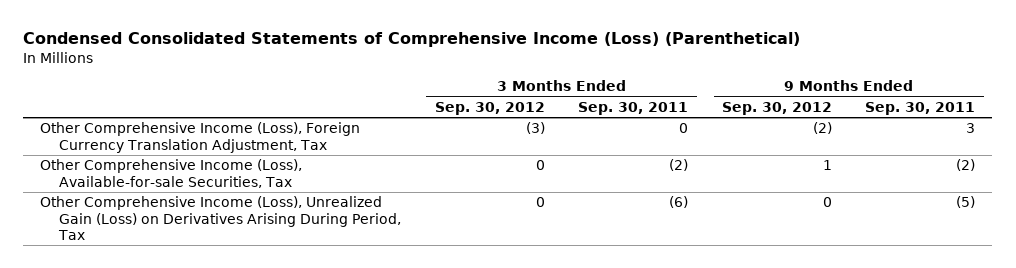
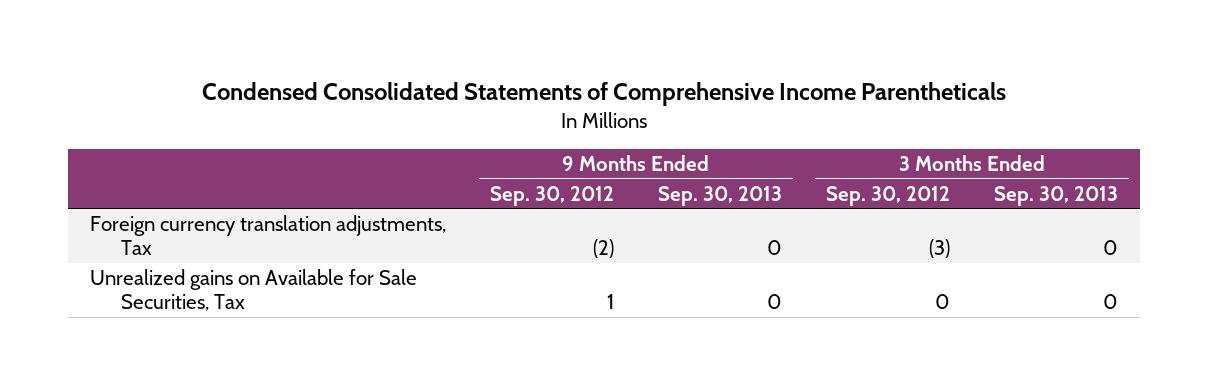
[23,32,801,48] Condensed Consolidated Statements of Comprehensive Income (Loss) (Parenthetical) -> [202,82,1007,107] Condensed Consolidated Statements of Comprehensive Income Parentheticals
[578,101,689,115] Sep. 30, 2011 -> none
[865,101,976,115] Sep. 30, 2011 -> none
none -> [658,185,783,206] Sep. 30, 2013
none -> [993,185,1118,206] Sep. 30, 2013
[40,196,402,241] Other Comprehensive Income (Loss), Unrealized Gain (Loss) on Derivatives Arising During Period, Tax -> none
[40,122,361,153] Other Comprehensive Income (Loss), Foreign Currency Translation Adjustment, Tax -> [90,215,447,256] Foreign currency translation adjustments, Tax
[40,159,303,188] Other Comprehensive Income (Loss), Available-for-sale Securities, Tax -> [90,269,418,312] Unrealized gains on Available for Sale Securities, Tax

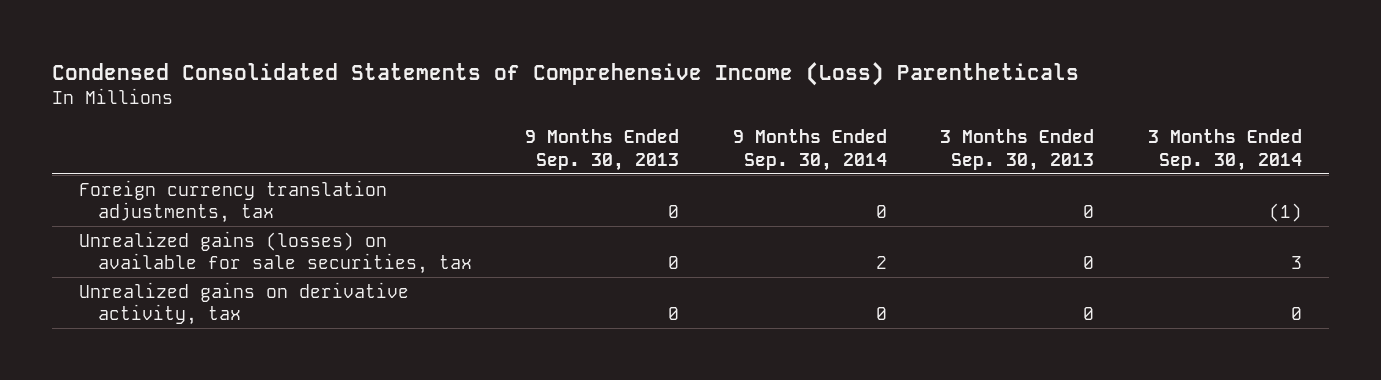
[202,82,1007,107] Condensed Consolidated Statements of Comprehensive Income Parentheticals -> [52,62,1080,87] Condensed Consolidated Statements of Comprehensive Income (Loss) Parentheticals
[490,185,615,206] Sep. 30, 2012 -> none
[826,185,951,206] Sep. 30, 2012 -> none
none -> [732,128,887,171] 9 Months Ended Sep. 30, 2014
none -> [1147,128,1302,171] 3 Months Ended Sep. 30, 2014
[90,215,447,256] Foreign currency translation adjustments, Tax -> [79,179,388,224] Foreign currency translation adjustments, tax
[90,269,418,312] Unrealized gains on Available for Sale Securities, Tax -> [79,230,472,275] Unrealized gains (losses) on available for sale securities, tax
none -> [79,281,410,326] Unrealized gains on derivative activity, tax

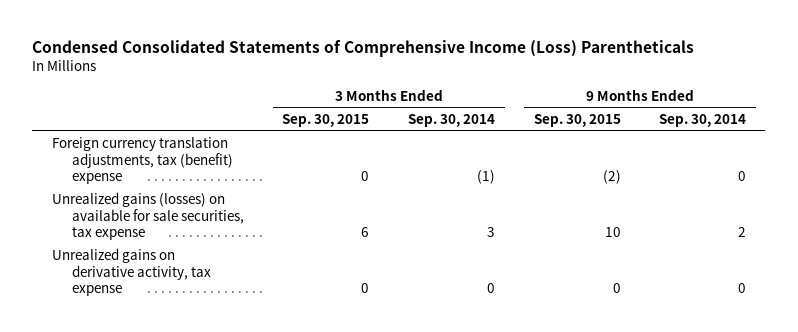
[525,128,680,171] 9 Months Ended Sep. 30, 2013 -> none
[940,128,1095,171] 3 Months Ended Sep. 30, 2013 -> none
none -> [282,113,370,127] Sep. 30, 2015
none -> [533,113,621,127] Sep. 30, 2015
[79,179,388,224] Foreign currency translation adjustments, tax -> [51,137,233,185] Foreign currency translation adjustments, tax (benefit) expense
[79,230,472,275] Unrealized gains (losses) on available for sale securities, tax -> [51,192,244,241] Unrealized gains (losses) on available for sale securities, tax expense
[79,281,410,326] Unrealized gains on derivative activity, tax -> [51,248,211,297] Unrealized gains on derivative activity, tax expense

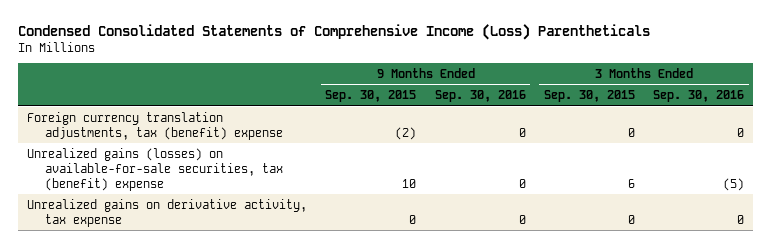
[407,113,495,127] Sep. 30, 2014 -> none
[659,113,747,127] Sep. 30, 2014 -> none
none -> [434,90,526,103] Sep. 30, 2016
none -> [653,90,745,103] Sep. 30, 2016
[51,192,244,241] Unrealized gains (losses) on available for sale securities, tax expense -> [27,147,283,191] Unrealized gains (losses) on available-for-sale securities, tax (benefit) expense

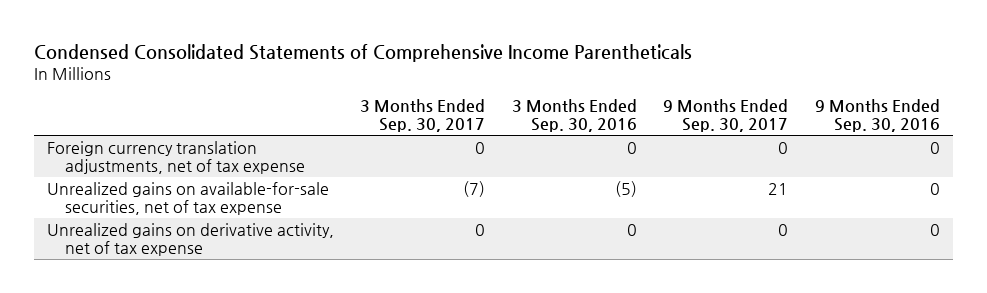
[17,23,650,40] Condensed Consolidated Statements of Comprehensive Income (Loss) Parentheticals -> [33,43,692,62] Condensed Consolidated Statements of Comprehensive Income Parentheticals
[325,90,417,103] Sep. 30, 2015 -> none
[544,90,636,103] Sep. 30, 2015 -> none
none -> [360,99,486,133] 3 Months Ended Sep. 30, 2017
none -> [663,99,789,133] 9 Months Ended Sep. 30, 2017
[27,111,283,140] Foreign currency translation adjustments, tax (benefit) expense -> [46,141,306,175] Foreign currency translation adjustments, net of tax expense
[27,147,283,191] Unrealized gains (losses) on available-for-sale securities, tax (benefit) expense -> [46,182,329,216] Unrealized gains on available-for-sale securities, net of tax expense
[27,198,308,227] Unrealized gains on derivative activity, tax expense -> [46,223,334,257] Unrealized gains on derivative activity, net of tax expense

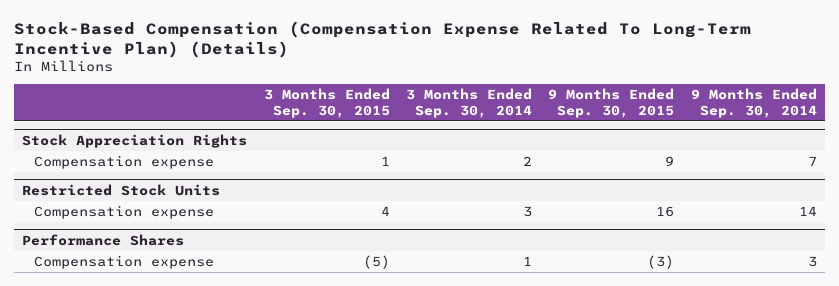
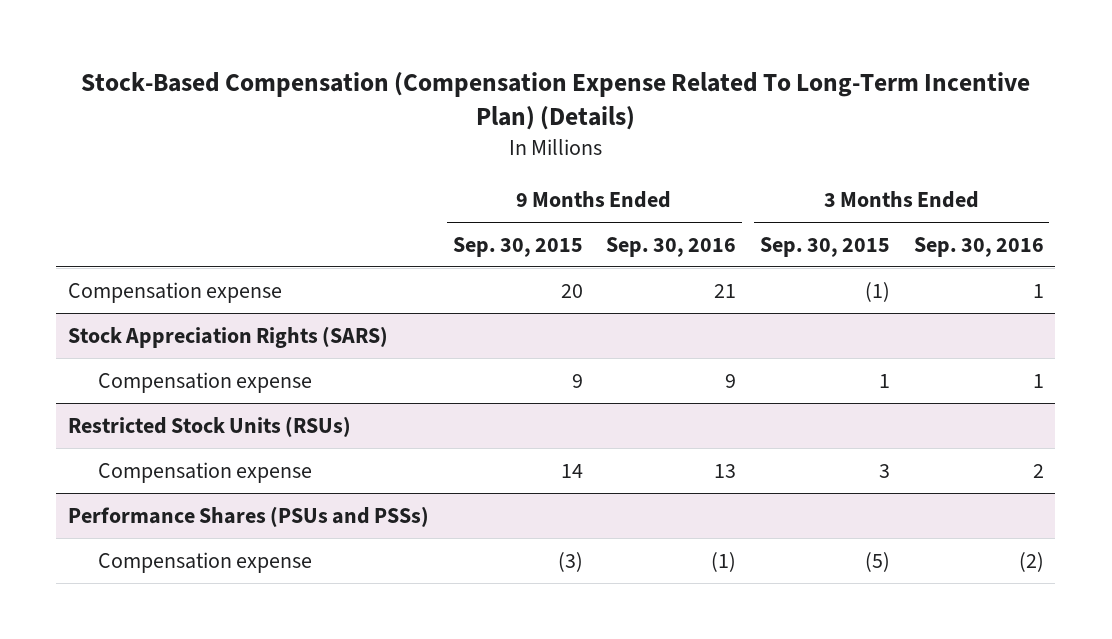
[405,88,532,119] 3 Months Ended Sep. 30, 2014 -> none
[690,88,817,119] 9 Months Ended Sep. 30, 2014 -> none
none -> [606,236,737,257] Sep. 30, 2016
none -> [913,236,1044,257] Sep. 30, 2016
none -> [68,281,283,303] Compensation expense
[22,133,248,148] Stock Appreciation Rights -> [68,325,389,348] Stock Appreciation Rights (SARS)
[22,183,221,196] Restricted Stock Units -> [68,415,352,437] Restricted Stock Units (RSUs)
[380,205,390,216] 4 -> [878,463,890,478] 3
[656,205,675,217] 16 -> [560,463,583,478] 14
[22,233,185,246] Performance Shares -> [68,505,430,527] Performance Shares (PSUs and PSSs)

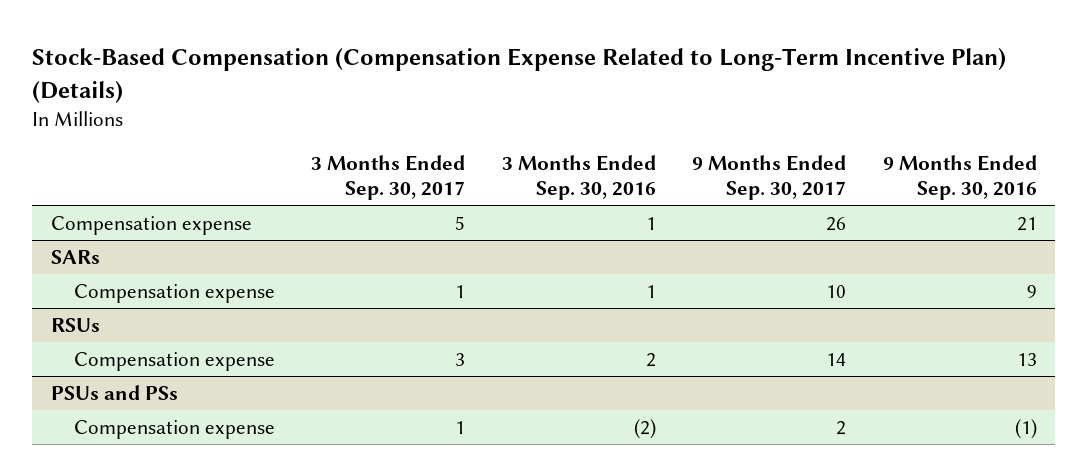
[80,71,1030,131] Stock-Based Compensation (Compensation Expense Related To Long-Term Incentive Plan) (Details) -> [32,47,1007,103] Stock-Based Compensation (Compensation Expense Related to Long-Term Incentive Plan) (Details)
[452,236,583,257] Sep. 30, 2015 -> none
[759,236,890,257] Sep. 30, 2015 -> none
none -> [311,155,466,201] 3 Months Ended Sep. 30, 2017
none -> [692,155,847,201] 9 Months Ended Sep. 30, 2017
[68,325,389,348] Stock Appreciation Rights (SARS) -> [50,249,100,264] SARs
[68,415,352,437] Restricted Stock Units (RSUs) -> [50,317,100,332] RSUs
[68,505,430,527] Performance Shares (PSUs and PSSs) -> [50,384,178,400] PSUs and PSs

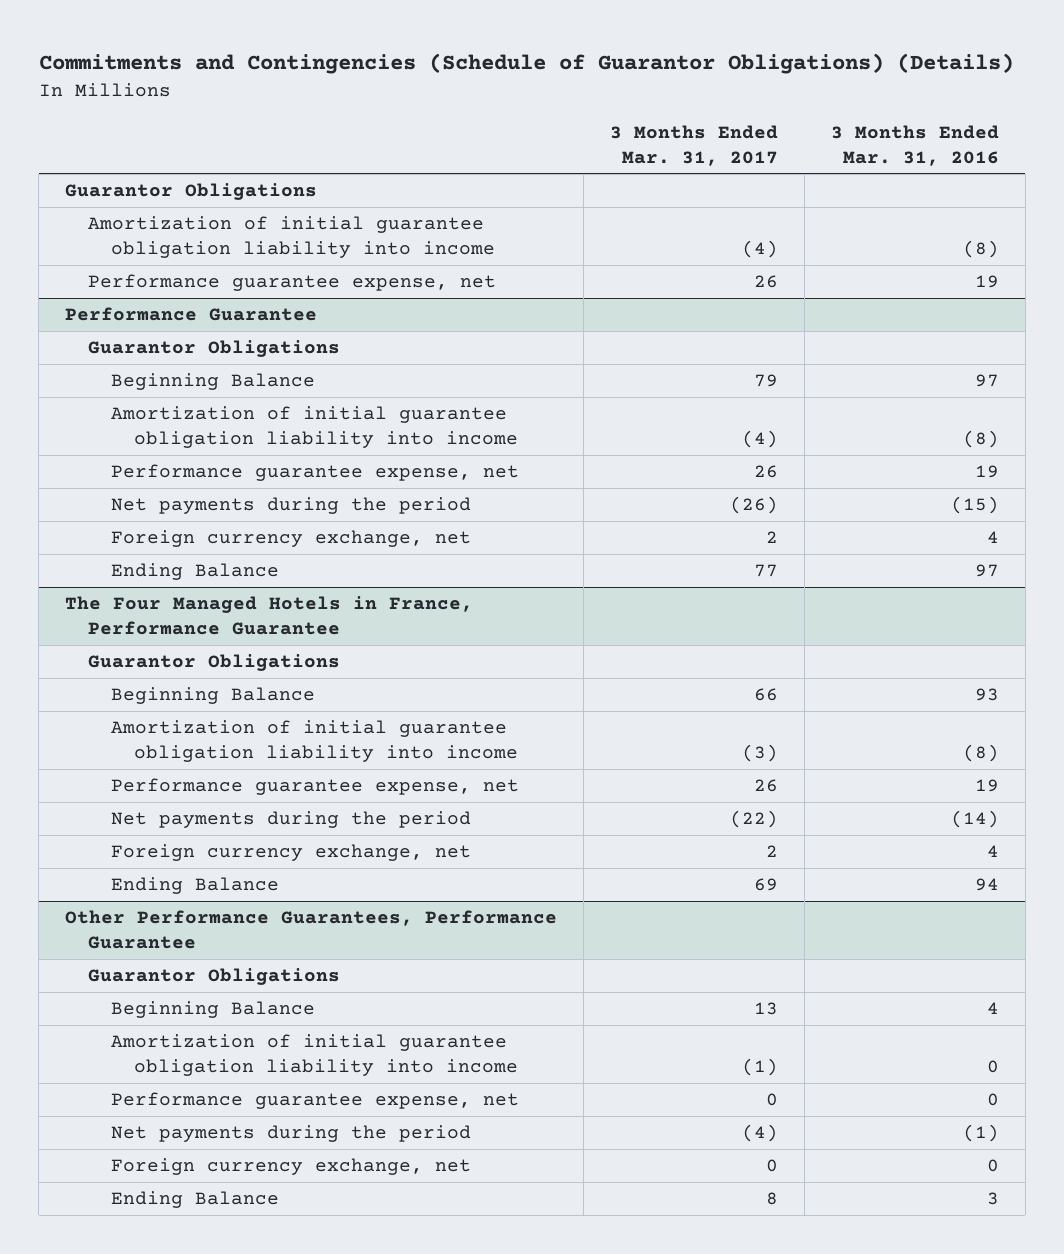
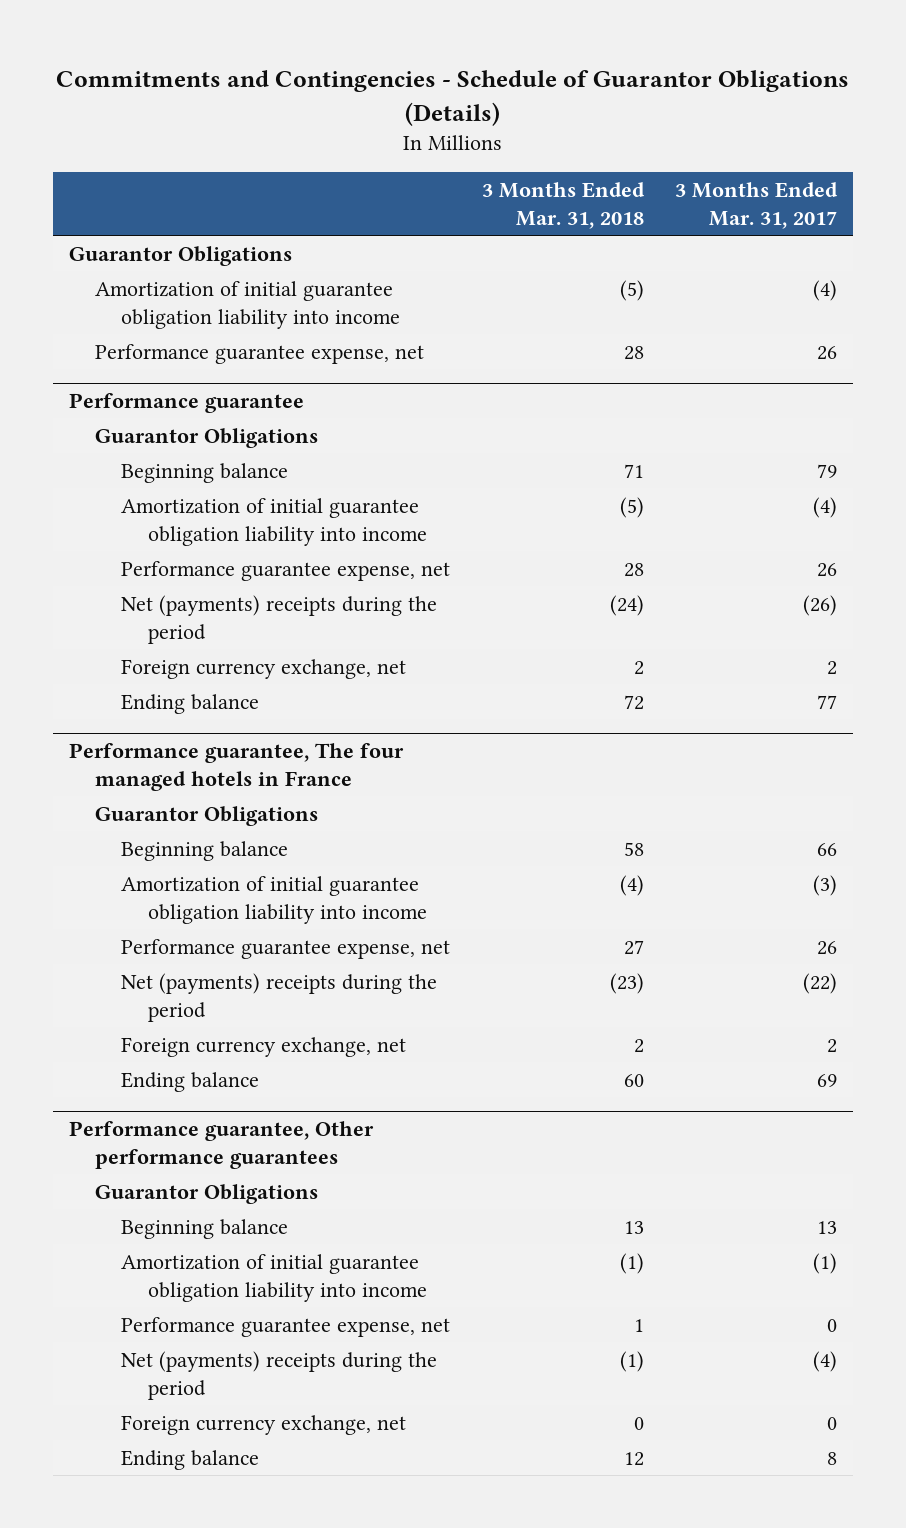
[38,53,1014,75] Commitments and Contingencies (Schedule of Guarantor Obligations) (Details) -> [55,70,849,126] Commitments and Contingencies - Schedule of Guarantor Obligations (Details)
[830,124,999,166] 3 Months Ended Mar. 31, 2016 -> none
none -> [481,181,645,229] 3 Months Ended Mar. 31, 2018
[65,306,318,321] Performance Guarantee -> [68,392,304,413] Performance guarantee
[111,372,316,390] Beginning Balance -> [121,462,289,483] Beginning balance
[111,496,472,514] Net payments during the period -> [121,594,438,644] Net (payments) receipts during the period
[111,562,280,580] Ending Balance -> [121,693,260,714] Ending balance
[65,595,474,636] The Four Managed Hotels in France, Performance Guarantee -> [68,742,404,791] Performance guarantee, The four managed hotels in France
[111,686,316,704] Beginning Balance -> [121,840,289,861] Beginning balance
[111,810,472,828] Net payments during the period -> [121,972,438,1022] Net (payments) receipts during the period
[111,876,280,894] Ending Balance -> [121,1071,260,1092] Ending balance
[65,909,558,950] Other Performance Guarantees, Performance Guarantee -> [68,1120,374,1169] Performance guarantee, Other performance guarantees
[111,1000,316,1018] Beginning Balance -> [121,1218,289,1239] Beginning balance
[111,1124,472,1142] Net payments during the period -> [121,1350,438,1400] Net (payments) receipts during the period
[111,1190,280,1208] Ending Balance -> [121,1449,260,1470] Ending balance

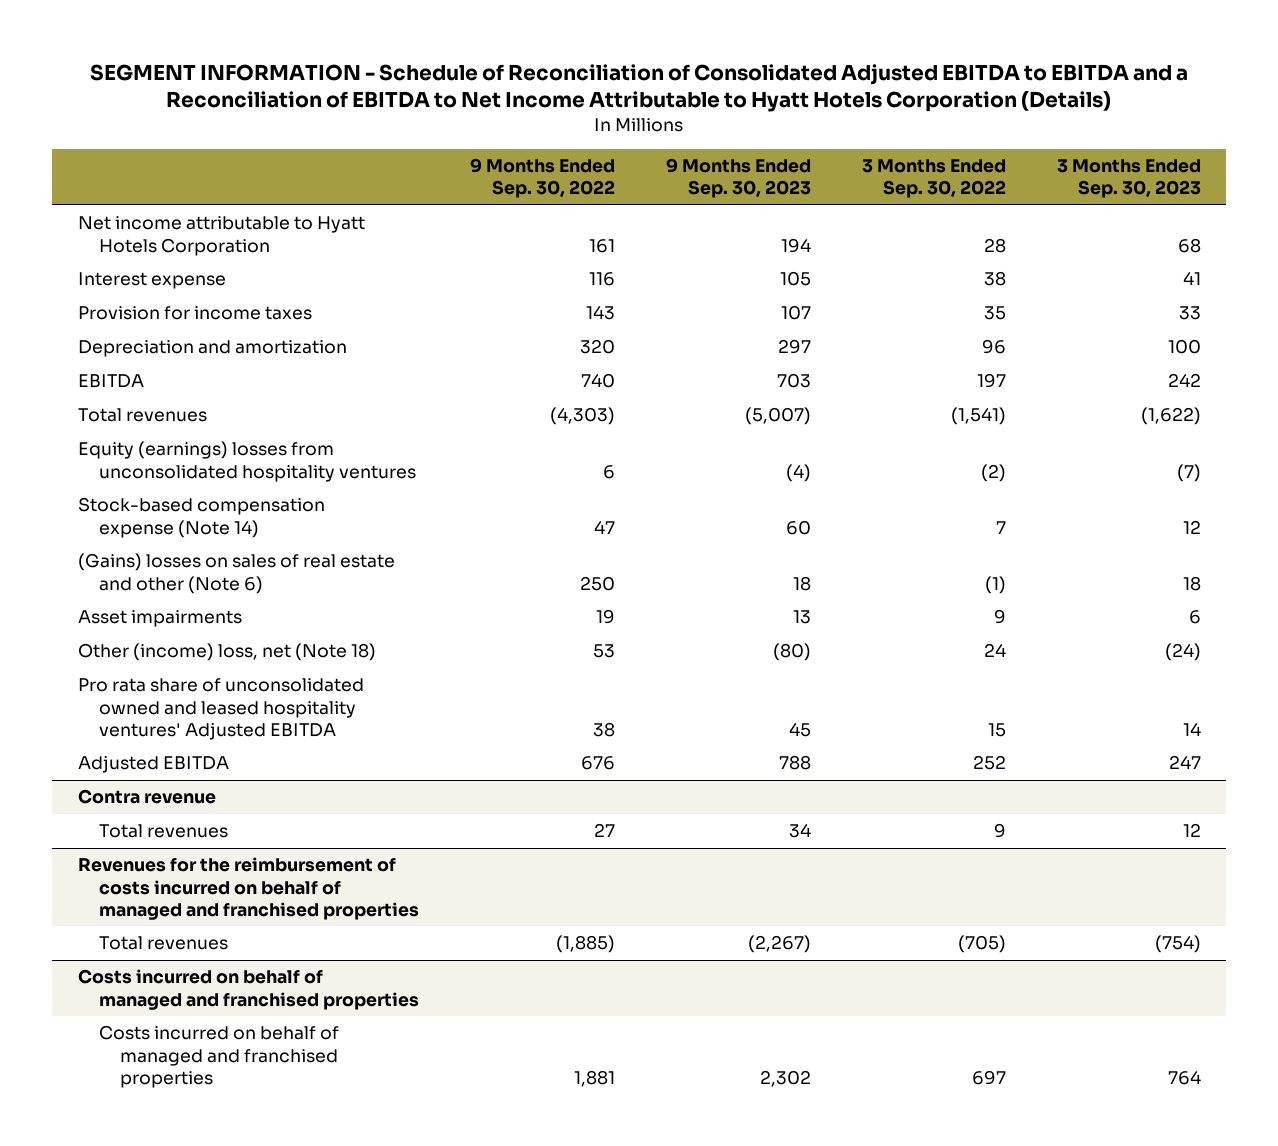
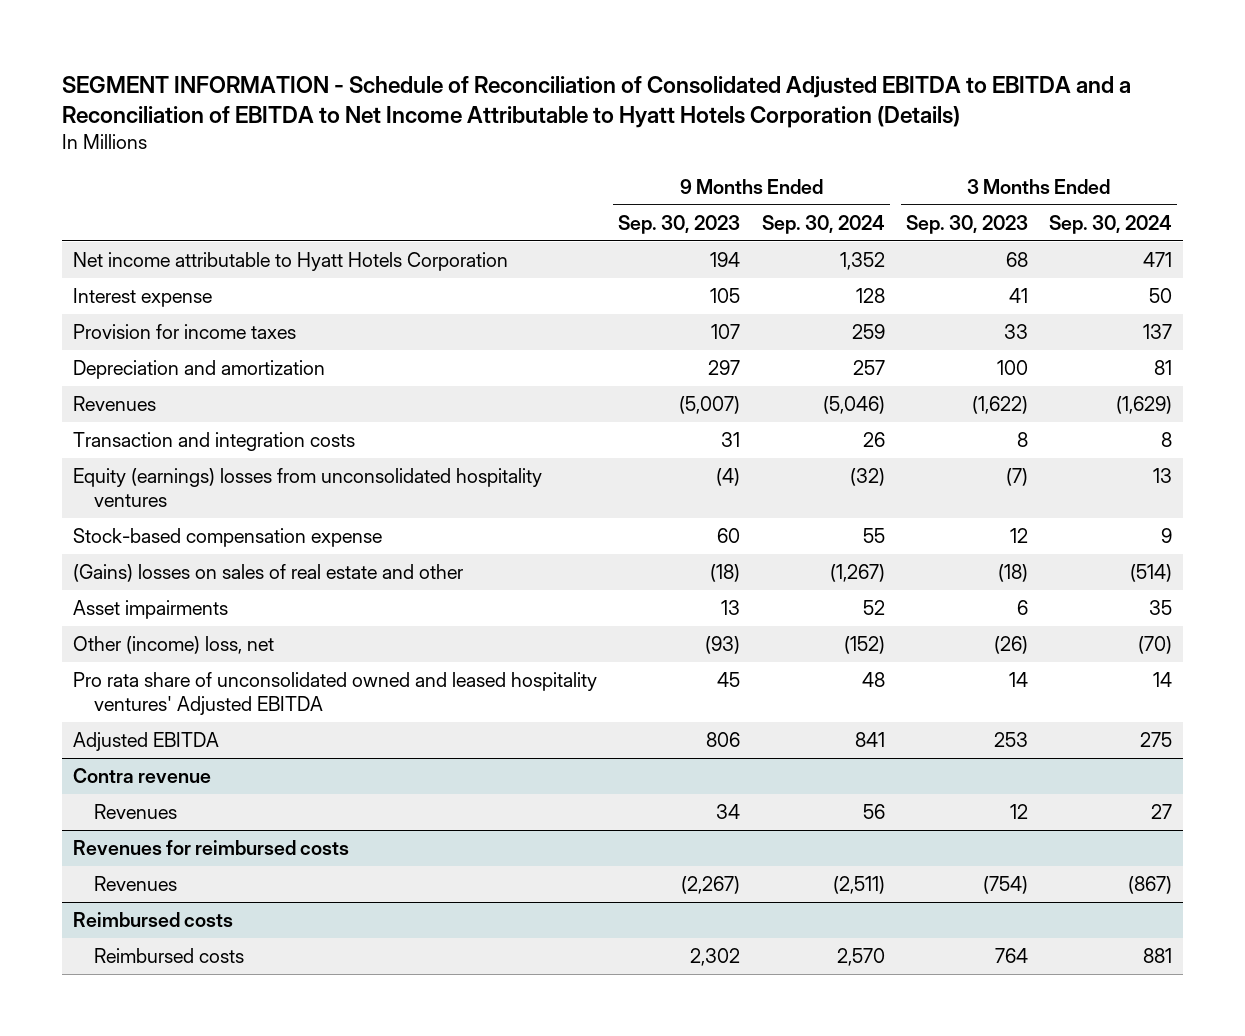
[469,158,615,199] 9 Months Ended Sep. 30, 2022 -> none
[861,159,1006,199] 3 Months Ended Sep. 30, 2022 -> none
none -> [761,215,885,235] Sep. 30, 2024
none -> [1049,215,1173,235] Sep. 30, 2024
[77,374,144,389] EBITDA -> none
[77,408,207,423] Total revenues -> [73,396,157,412] Revenues
none -> [73,432,356,452] Transaction and integration costs
[77,497,325,538] Stock-based compensation expense (Note 14) -> [73,528,383,548] Stock-based compensation expense
[77,553,395,594] (Gains) losses on sales of real estate and other (Note 6) -> [73,564,464,583] (Gains) losses on sales of real estate and other
[792,575,811,591] 18 -> [710,564,741,583] (18)
[1182,575,1201,591] 18 -> [997,564,1028,583] (18)
[77,643,376,662] Other (income) loss, net (Note 18) -> [73,636,275,655] Other (income) loss, net
[772,643,811,662] (80) -> [705,636,741,655] (93)
[1164,643,1201,662] (24) -> [993,636,1028,655] (26)
[778,755,811,771] 788 -> [706,732,741,748] 806
[1168,755,1201,770] 247 -> [993,732,1028,748] 253
[77,857,420,920] Revenues for the reimbursement of costs incurred on behalf of managed and franchised properties -> none
[77,969,420,1010] Costs incurred on behalf of managed and franchised properties -> none
[99,824,229,839] Total revenues -> [93,804,177,820] Revenues
none -> [73,840,350,856] Revenues for reimbursed costs
[99,936,229,951] Total revenues -> [93,876,177,892] Revenues
none -> [73,912,234,928] Reimbursed costs
[99,1025,340,1088] Costs incurred on behalf of managed and franchised properties -> [93,948,244,964] Reimbursed costs

